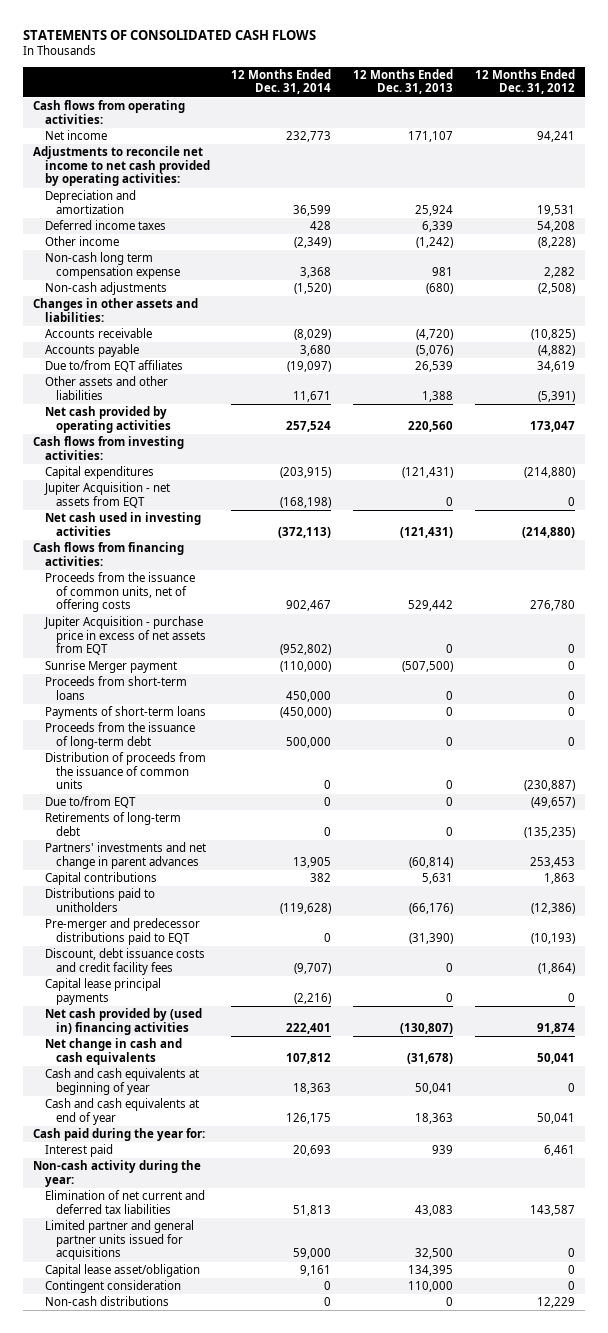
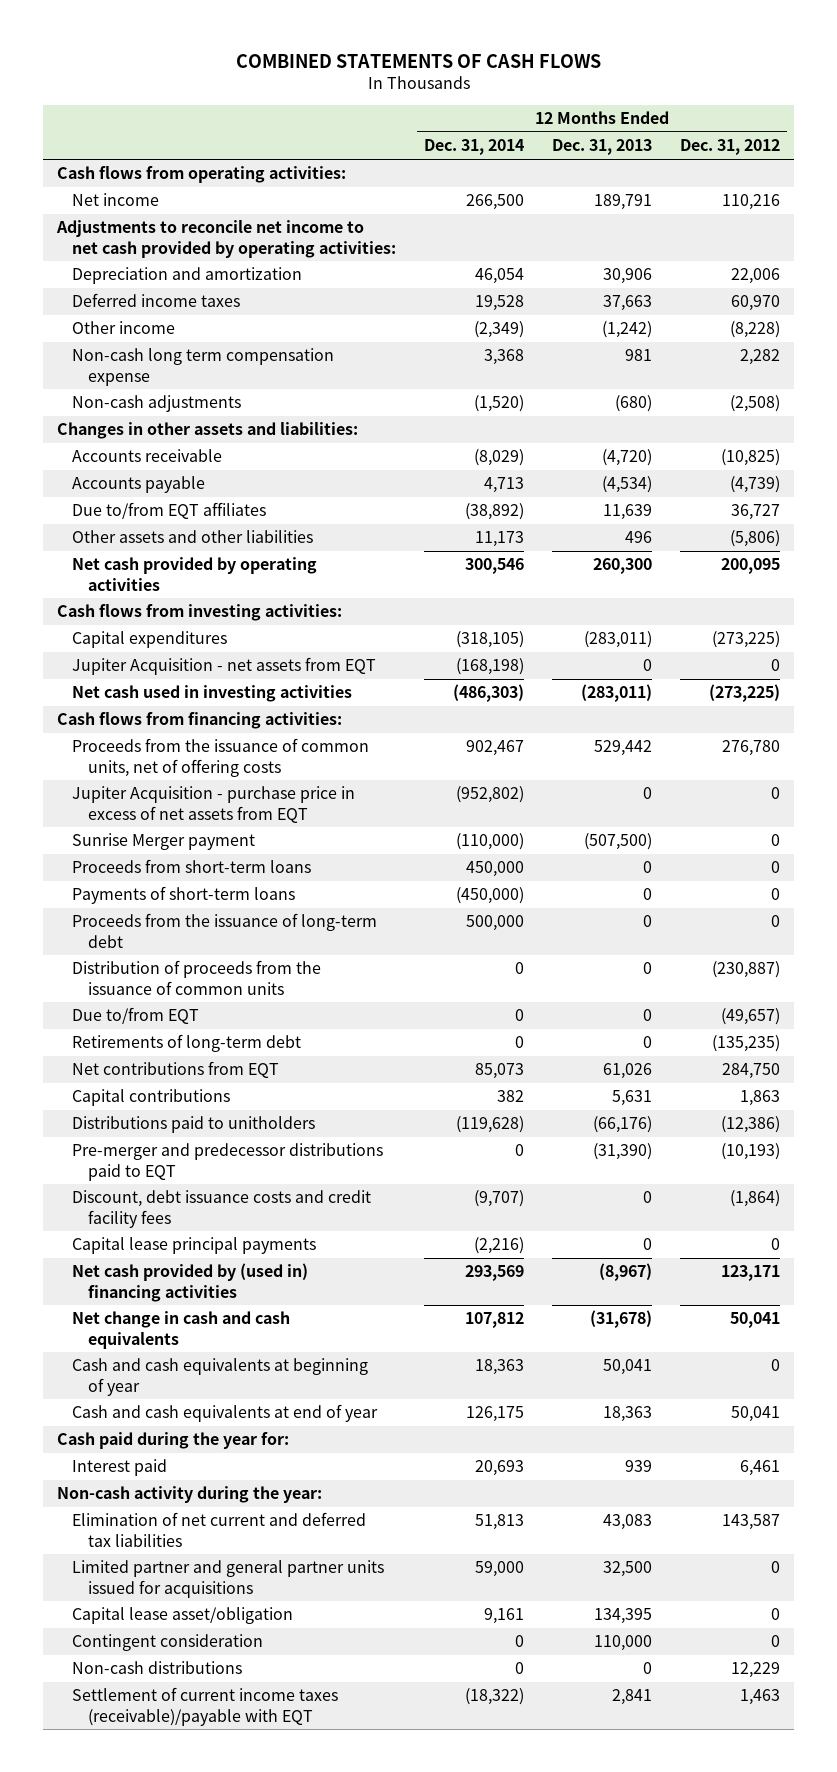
[22,30,316,41] STATEMENTS OF CONSOLIDATED CASH FLOWS -> [235,53,601,68] COMBINED STATEMENTS OF CASH FLOWS
[286,131,332,143] 232,773 -> [466,194,525,211] 266,500
[407,131,453,143] 171,107 -> [594,194,653,211] 189,791
[536,131,575,143] 94,241 -> [722,194,781,211] 110,216
[293,204,332,216] 36,599 -> [475,268,525,285] 46,054
[414,204,453,216] 25,924 -> [603,268,653,285] 30,906
[536,204,575,216] 19,531 -> [731,268,781,285] 22,006
[310,221,332,231] 428 -> [475,295,525,312] 19,528
[421,221,453,233] 6,339 -> [603,295,653,312] 37,663
[536,221,575,233] 54,208 -> [731,295,781,312] 60,970
[300,345,332,357] 3,680 -> [484,477,525,494] 4,713
[415,345,453,357] (5,076) -> [602,476,653,494] (4,534)
[537,345,575,357] (4,882) -> [730,476,781,494] (4,739)
[287,361,332,373] (19,097) -> [465,503,525,521] (38,892)
[414,361,453,373] 26,539 -> [603,504,653,521] 11,639
[536,361,575,373] 34,619 -> [731,504,781,521] 36,727
[293,390,332,402] 11,671 -> [475,531,525,548] 11,173
[421,390,453,402] 1,388 -> [625,531,653,544] 496
[537,390,575,402] (5,391) -> [730,530,781,548] (5,806)
[286,420,332,432] 257,524 -> [465,558,525,575] 300,546
[407,420,453,432] 220,560 -> [593,558,653,575] 260,300
[529,420,575,432] 173,047 -> [721,558,781,575] 200,095
[280,467,332,479] (203,915) -> [456,631,525,649] (318,105)
[401,467,453,479] (121,431) -> [584,631,653,649] (283,011)
[523,467,575,479] (214,880) -> [712,631,781,649] (273,225)
[278,526,332,538] (372,113) -> [453,684,525,703] (486,303)
[399,526,453,538] (121,431) -> [581,684,653,703] (283,011)
[521,526,575,538] (214,880) -> [709,684,781,703] (273,225)
[44,842,206,869] Partners' investments and net change in parent advances -> none
none -> [72,1061,280,1079] Net contributions from EQT
[286,1022,332,1034] 222,401 -> [465,1265,525,1282] 293,569
[399,1022,453,1034] (130,807) -> [599,1263,653,1282] (8,967)
[536,1022,575,1034] 91,874 -> [721,1265,781,1282] 123,171
none -> [72,1687,339,1726] Settlement of current income taxes (receivable)/payable with EQT

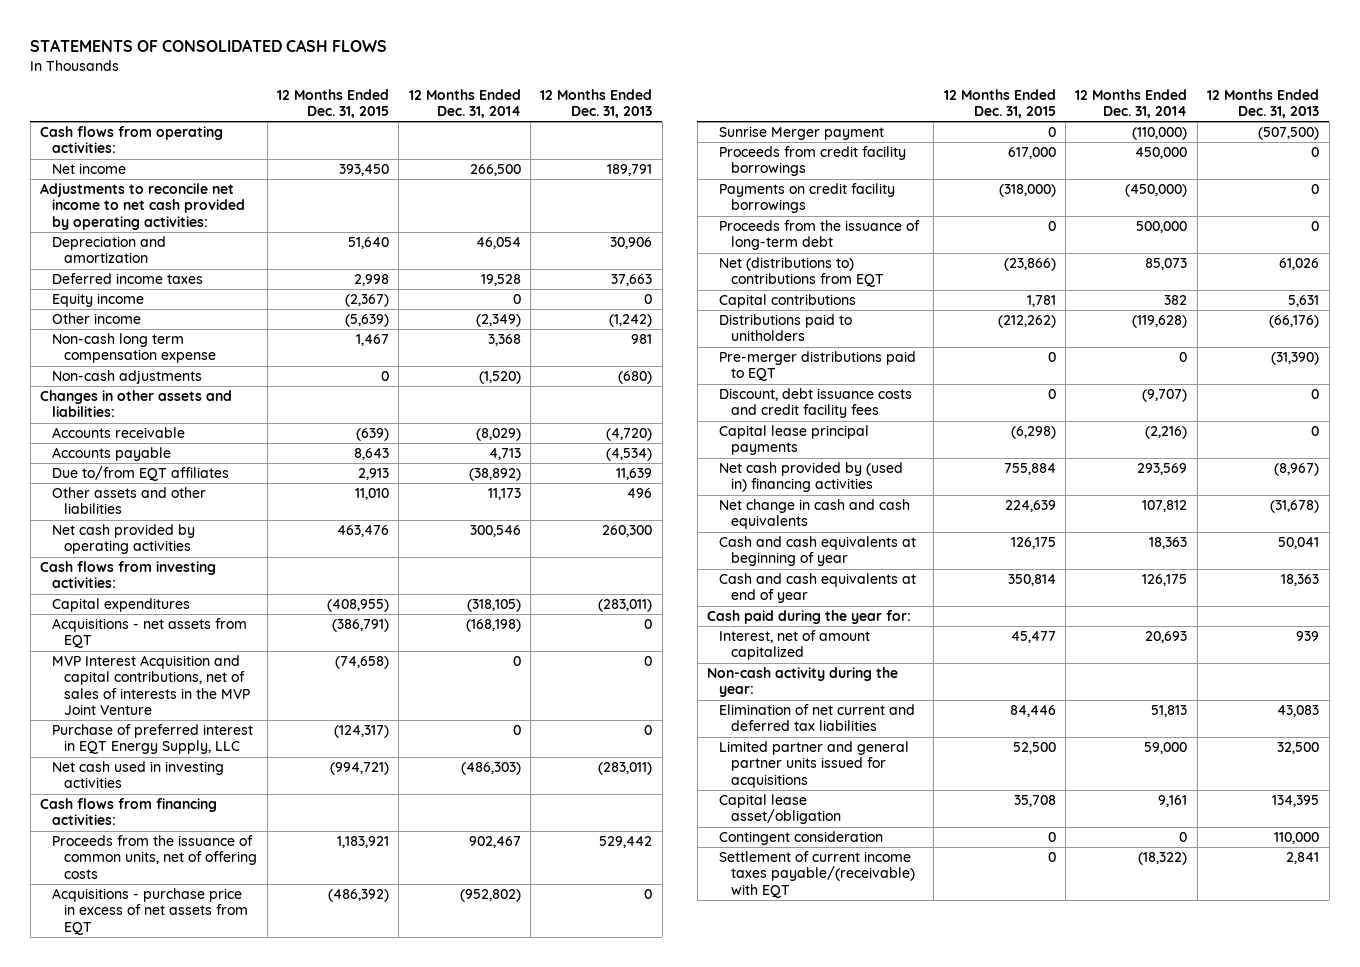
[235,53,601,68] COMBINED STATEMENTS OF CASH FLOWS -> [30,39,388,53] STATEMENTS OF CONSOLIDATED CASH FLOWS
[680,139,781,156] Dec. 31, 2012 -> none
none -> [276,88,389,119] 12 Months Ended Dec. 31, 2015
none -> [52,292,145,307] Equity income
[72,657,377,676] Jupiter Acquisition - net assets from EQT -> [52,617,248,649] Acquisitions - net assets from EQT
none -> [52,654,251,716] MVP Interest Acquisition and capital contributions, net of sales of interests in the MVP Joint Venture
none -> [52,723,254,755] Purchase of preferred interest in EQT Energy Supply, LLC
[72,786,356,823] Jupiter Acquisition - purchase price in excess of net assets from EQT -> [52,887,249,935] Acquisitions - purchase price in excess of net assets from EQT
[72,859,312,874] Proceeds from short-term loans -> none
[72,886,296,905] Payments of short-term loans -> none
none -> [719,145,907,177] Proceeds from credit facility borrowings
none -> [719,182,896,214] Payments on credit facility borrowings
[72,960,322,995] Distribution of proceeds from the issuance of common units -> none
[72,1007,200,1025] Due to/from EQT -> none
[72,1034,302,1053] Retirements of long-term debt -> none
[72,1061,280,1079] Net contributions from EQT -> [719,256,884,288] Net (distributions to) contributions from EQT
[72,1143,384,1181] Pre-merger and predecessor distributions paid to EQT -> [719,350,917,382] Pre-merger distributions paid to EQT
[72,1459,168,1477] Interest paid -> [719,629,871,661] Interest, net of amount capitalized
[72,1661,243,1675] Non-cash distributions -> none
[72,1687,339,1726] Settlement of current income taxes (receivable)/payable with EQT -> [719,850,915,898] Settlement of current income taxes payable/(receivable) with EQT

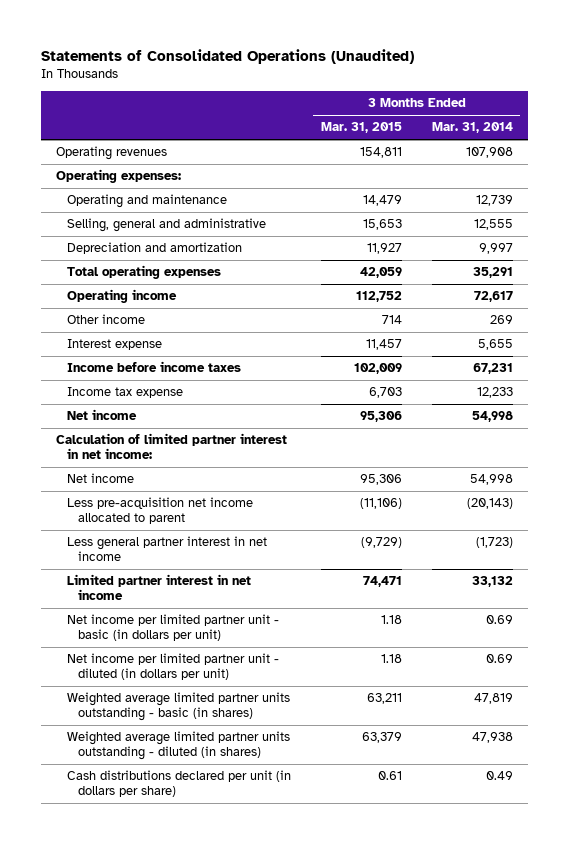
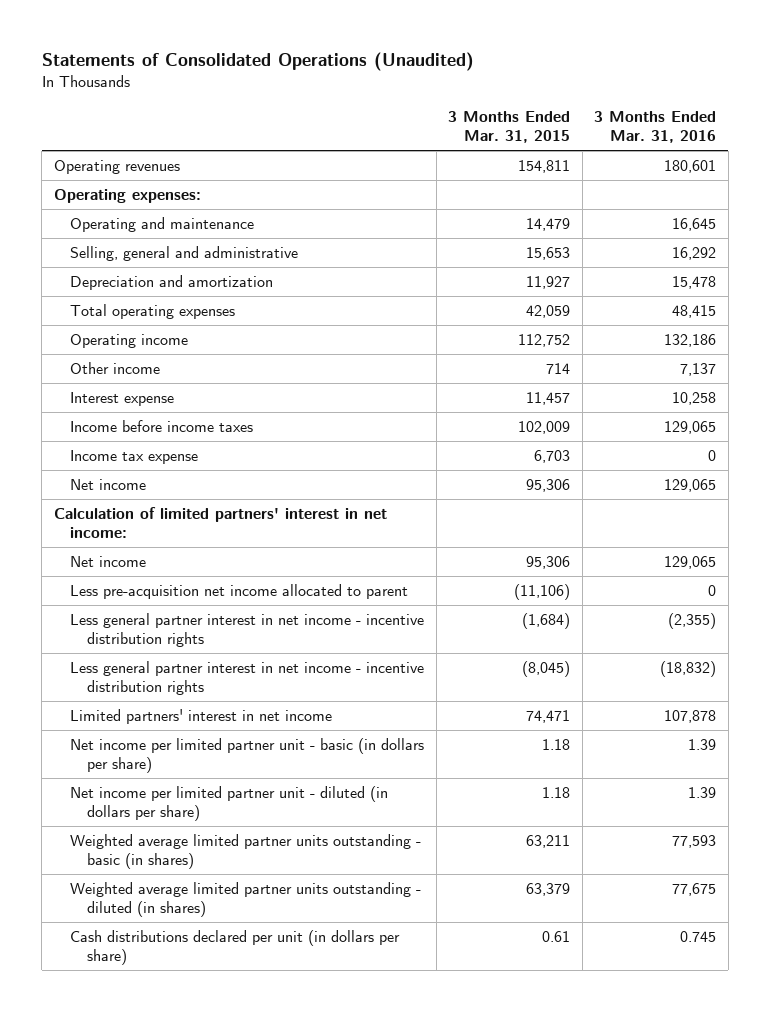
[431,122,513,134] Mar. 31, 2014 -> none
none -> [594,111,717,143] 3 Months Ended Mar. 31, 2016
[55,433,287,460] Calculation of limited partner interest in net income: -> [53,507,387,538] Calculation of limited partners' interest in net income:
[67,536,268,562] Less general partner interest in net income -> [70,613,425,647] Less general partner interest in net income - incentive distribution rights
[360,537,402,549] (9,729) -> [522,613,571,630] (1,684)
none -> [70,661,425,695] Less general partner interest in net income - incentive distribution rights
[67,574,252,601] Limited partner interest in net income -> [70,709,333,725] Limited partners' interest in net income
[67,614,280,642] Net income per limited partner unit - basic (in dollars per unit) -> [70,738,425,773] Net income per limited partner unit - basic (in dollars per share)
[67,653,280,681] Net income per limited partner unit - diluted (in dollars per unit) -> [70,786,389,821] Net income per limited partner unit - diluted (in dollars per share)

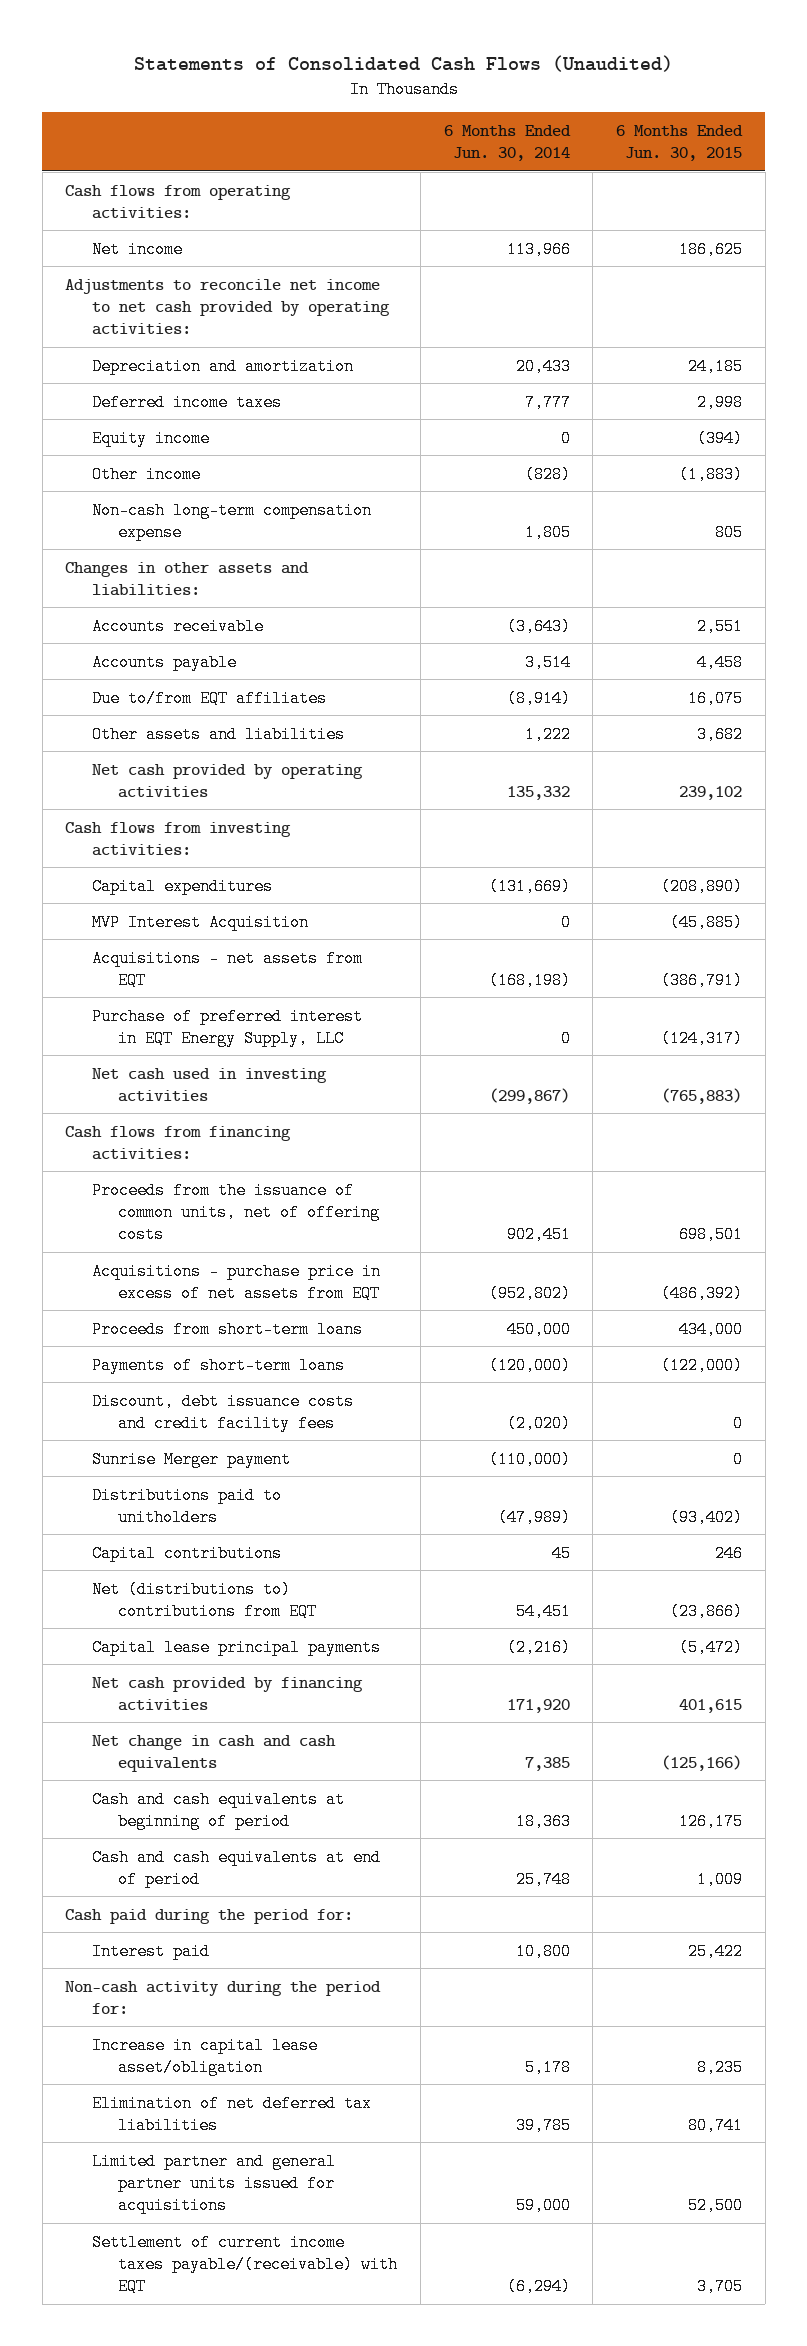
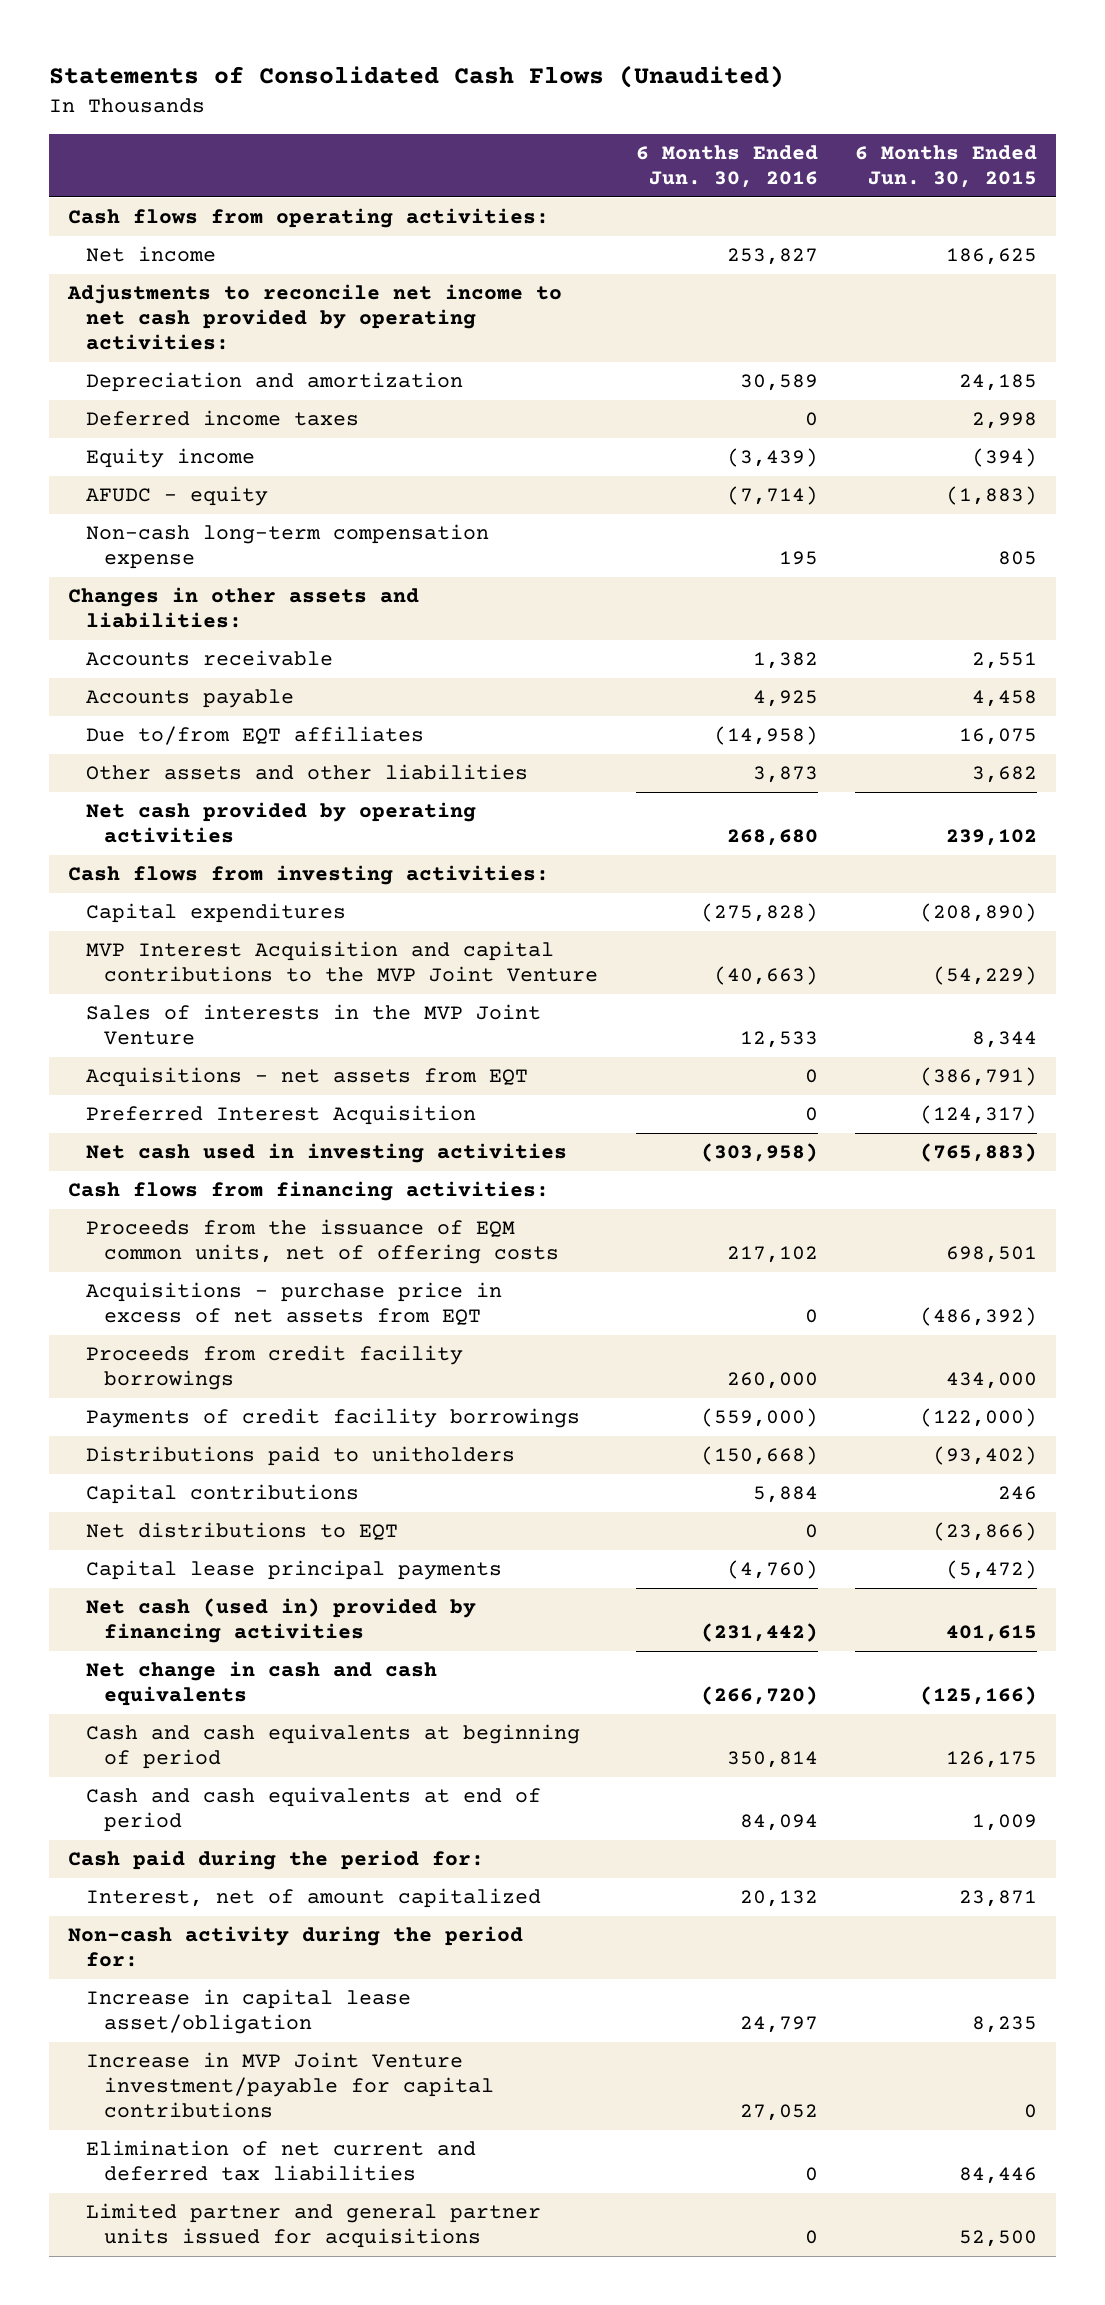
[443,124,571,162] 6 Months Ended Jun. 30, 2014 -> none
none -> [635,144,818,188] 6 Months Ended Jun. 30, 2016
[91,465,201,483] Other income -> [86,486,269,507] AFUDC - equity
[91,725,345,743] Other assets and liabilities -> [86,764,529,781] Other assets and other liabilities
[91,913,309,931] MVP Interest Acquisition -> none
none -> [86,941,599,983] MVP Interest Acquisition and capital contributions to the MVP Joint Venture
none -> [86,1004,542,1046] Sales of interests in the MVP Joint Venture
[91,1007,363,1047] Purchase of preferred interest in EQT Energy Supply, LLC -> [86,1105,477,1126] Preferred Interest Acquisition
[91,1181,381,1243] Proceeds from the issuance of common units, net of offering costs -> [86,1219,560,1265] Proceeds from the issuance of EQM common units, net of offering costs
[91,1392,354,1432] Discount, debt issuance costs and credit facility fees -> none
[91,1450,291,1468] Sunrise Merger payment -> none
[91,1320,363,1338] Proceeds from short-term loans -> [86,1345,464,1391] Proceeds from credit facility borrowings
[91,1356,345,1374] Payments of short-term loans -> [86,1408,581,1429] Payments of credit facility borrowings
[91,1580,318,1620] Net (distributions to) contributions from EQT -> [86,1522,399,1541] Net distributions to EQT
[91,1676,363,1711] Net cash provided by financing activities -> [86,1598,477,1644] Net cash (used in) provided by financing activities
[91,1942,210,1960] Interest paid -> none
none -> [86,1888,542,1909] Interest, net of amount capitalized
none -> [86,2052,495,2119] Increase in MVP Joint Venture investment/payable for capital contributions
[91,2094,372,2134] Elimination of net deferred tax liabilities -> [86,2140,477,2182] Elimination of net current and deferred tax liabilities
[688,2116,744,2134] 80,741 -> [959,2167,1038,2185] 84,446
[91,2233,399,2295] Settlement of current income taxes payable/(receivable) with EQT -> none

